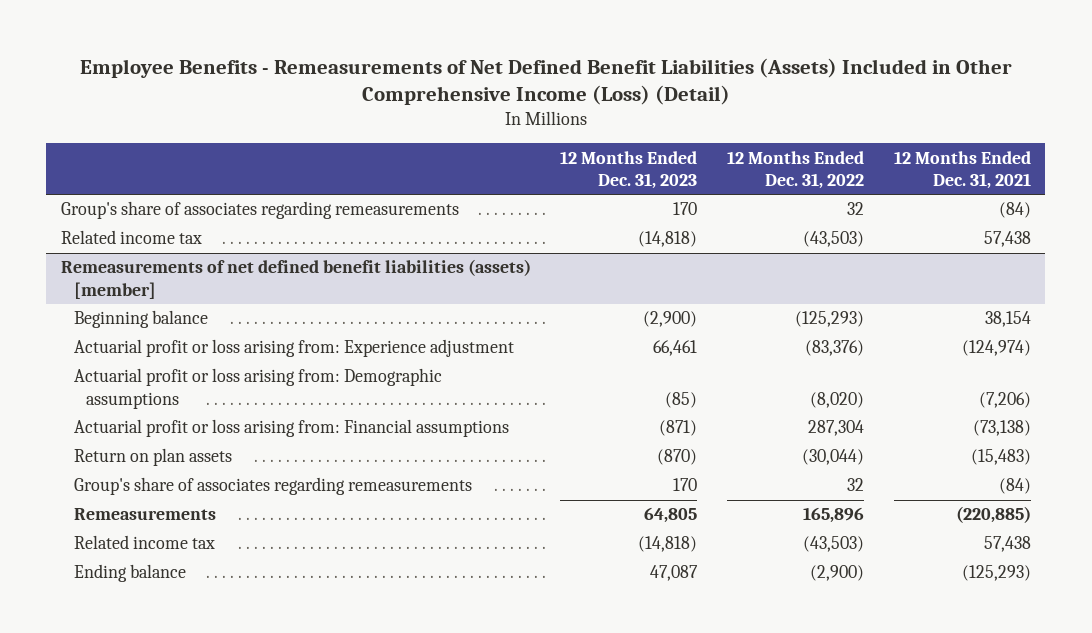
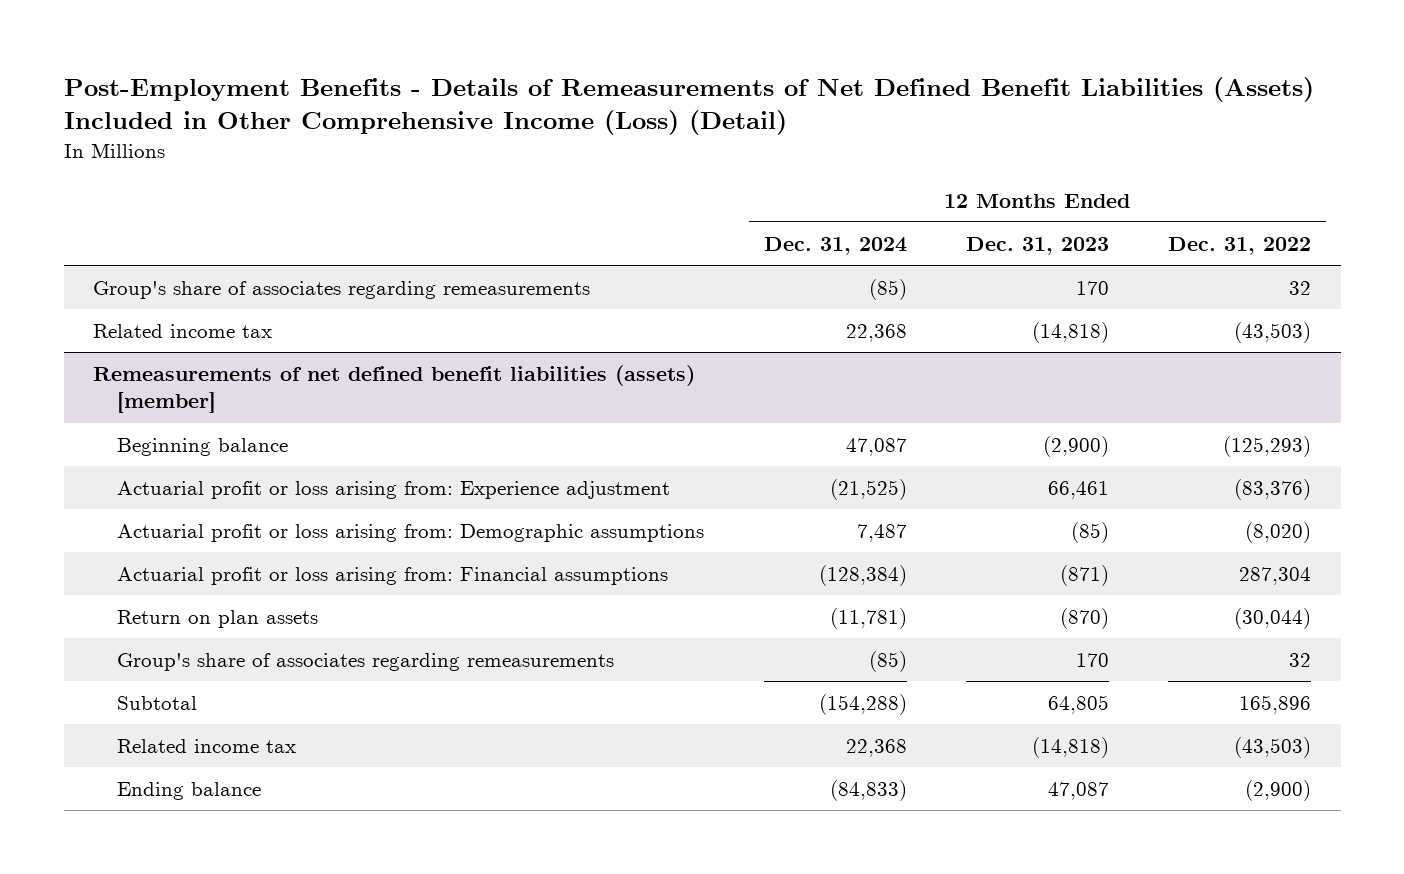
[79,57,1012,106] Employee Benefits - Remeasurements of Net Defined Benefit Liabilities (Assets) Included in Other Comprehensive Income (Loss) (Detail) -> [63,77,1314,136] Post-Employment Benefits - Details of Remeasurements of Net Defined Benefit Liabilities (Assets) Included in Other Comprehensive Income (Loss) (Detail)
[893,150,1031,190] 12 Months Ended Dec. 31, 2021 -> none
none -> [763,236,907,255] Dec. 31, 2024
[73,508,216,521] Remeasurements -> [117,695,198,710] Subtotal

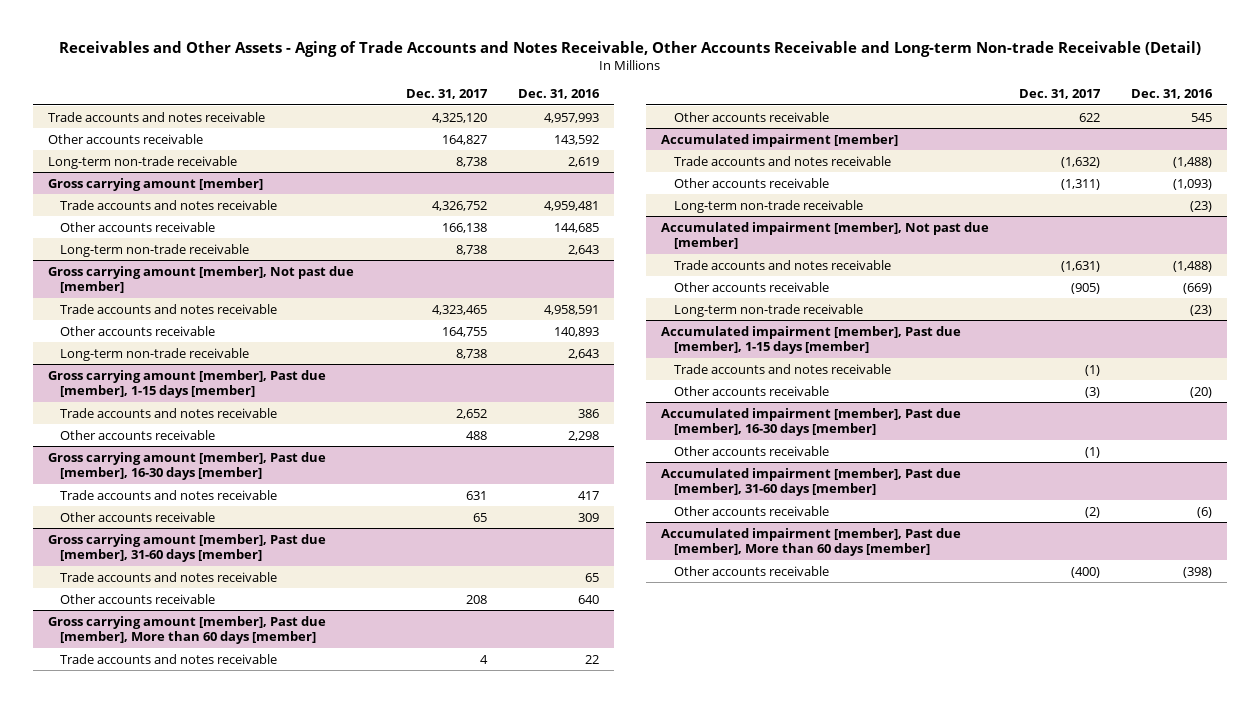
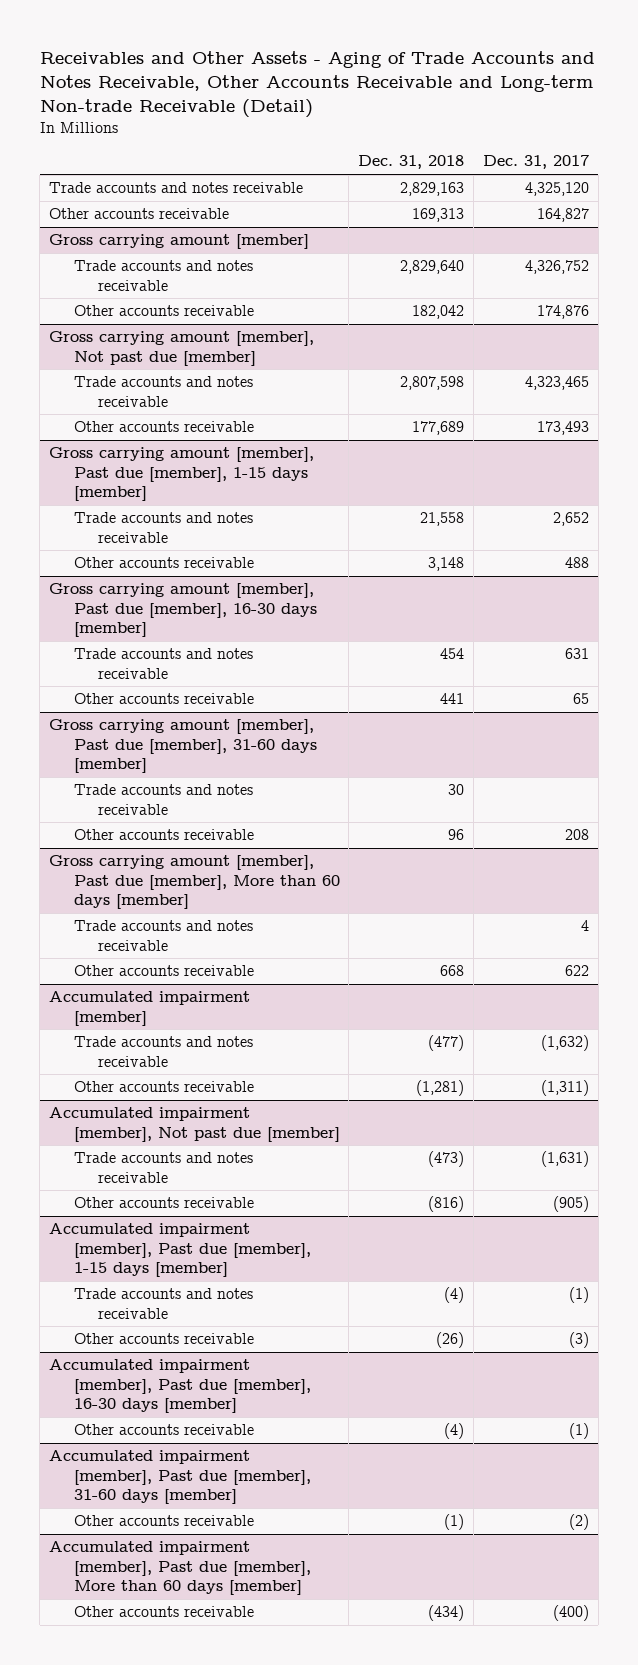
[517,89,600,100] Dec. 31, 2016 -> none
none -> [358,155,465,170] Dec. 31, 2018
[47,155,237,169] Long-term non-trade receivable -> none
[60,243,250,257] Long-term non-trade receivable -> none
[442,222,488,233] 166,138 -> [536,305,589,320] 174,876
[60,347,250,361] Long-term non-trade receivable -> none
[442,326,488,337] 164,755 -> [536,421,589,436] 173,493
[673,199,863,213] Long-term non-trade receivable -> none
[673,303,863,317] Long-term non-trade receivable -> none

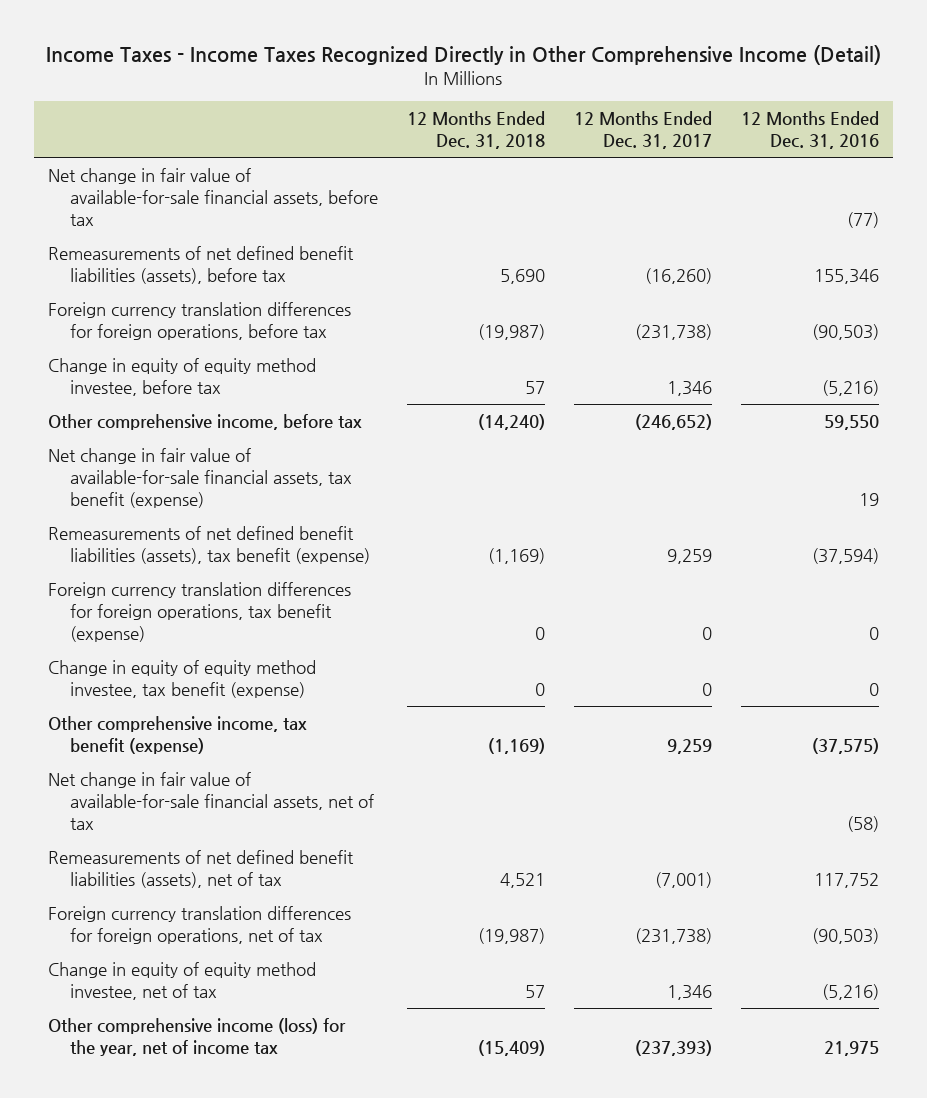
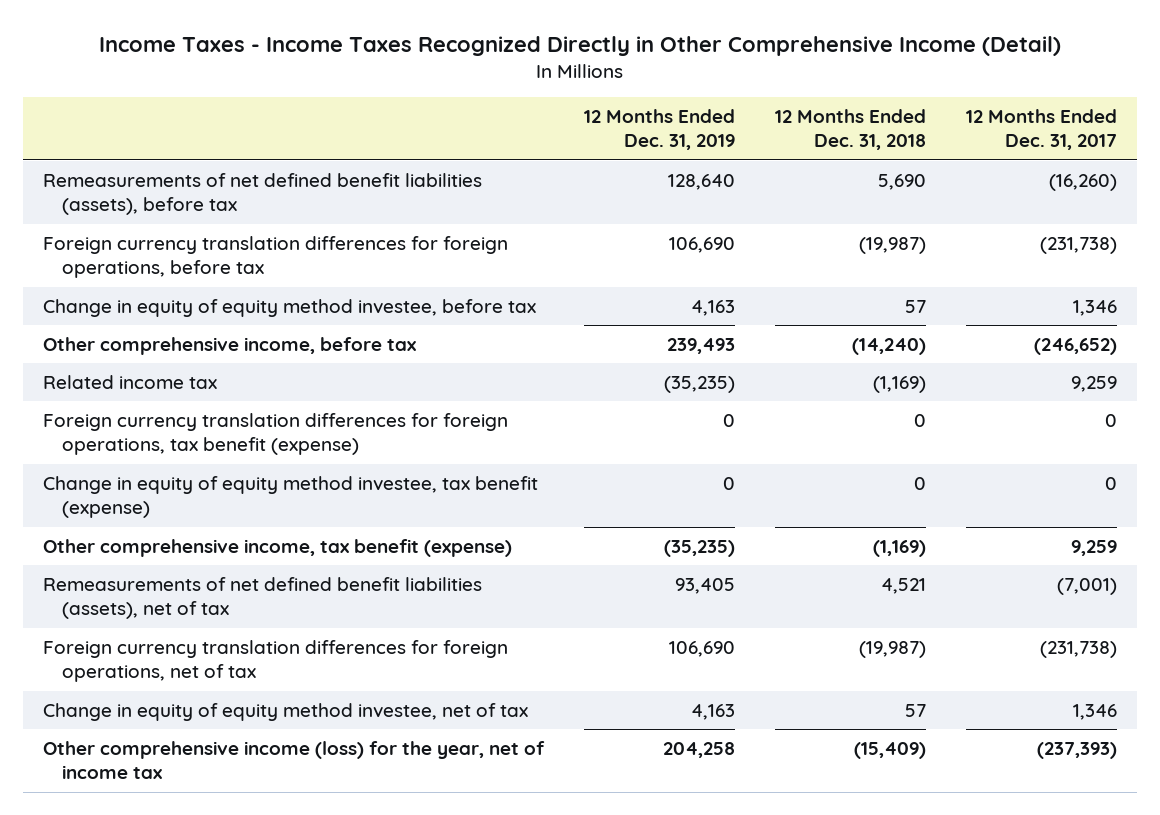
[740,111,879,150] 12 Months Ended Dec. 31, 2016 -> none
none -> [584,108,736,151] 12 Months Ended Dec. 31, 2019
[48,168,379,227] Net change in fair value of available-for-sale financial assets, before tax -> none
[48,448,353,509] Net change in fair value of available-for-sale financial assets, tax benefit (expense) -> none
[48,526,371,565] Remeasurements of net defined benefit liabilities (assets), tax benefit (expense) -> [42,374,217,389] Related income tax
[48,772,375,831] Net change in fair value of available-for-sale financial assets, net of tax -> none

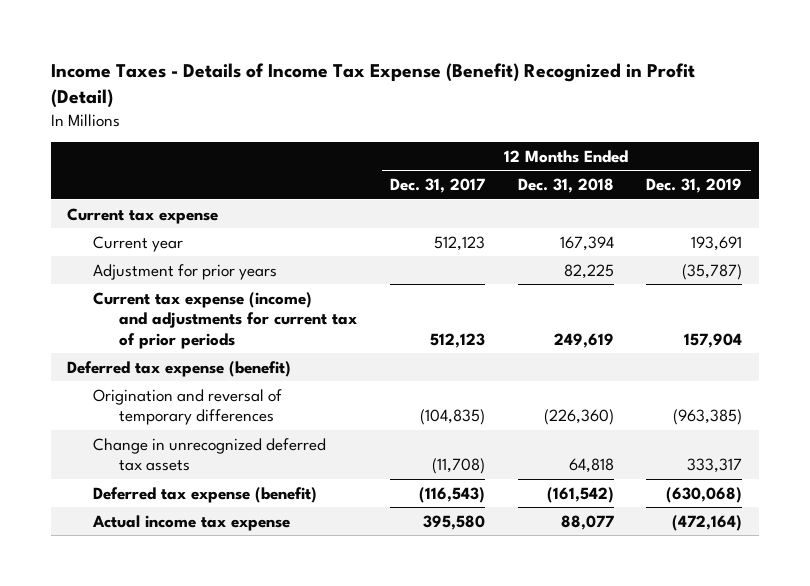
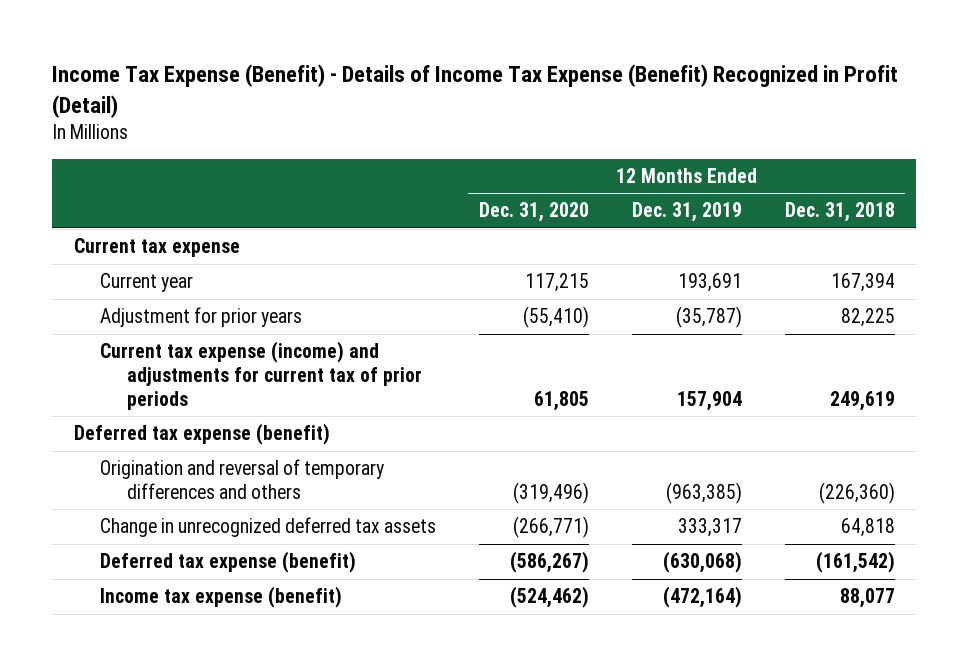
[50,62,695,109] Income Taxes - Details of Income Tax Expense (Benefit) Recognized in Profit (Detail) -> [52,64,899,118] Income Tax Expense (Benefit) - Details of Income Tax Expense (Benefit) Recognized in Profit (Detail)
[389,178,485,194] Dec. 31, 2017 -> none
none -> [478,202,589,223] Dec. 31, 2020
[93,388,283,426] Origination and reversal of temporary differences -> [100,459,385,499] Origination and reversal of temporary differences and others
[92,514,291,531] Actual income tax expense -> [100,586,343,609] Income tax expense (benefit)

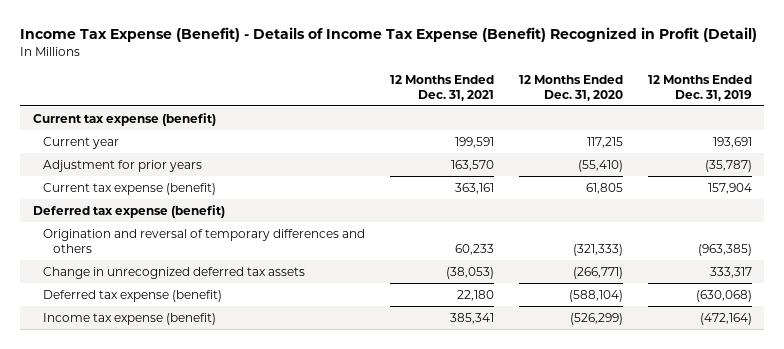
[784,202,895,223] Dec. 31, 2018 -> none
none -> [389,74,494,101] 12 Months Ended Dec. 31, 2021
[73,238,240,258] Current tax expense -> [32,112,216,126] Current tax expense (benefit)
[100,341,422,410] Current tax expense (income) and adjustments for current tax of prior periods -> [42,182,216,195] Current tax expense (benefit)
[512,481,589,504] (319,496) -> [572,243,623,256] (321,333)
[509,551,589,574] (586,267) -> [568,289,623,302] (588,104)
[509,586,589,609] (524,462) -> [569,312,623,325] (526,299)

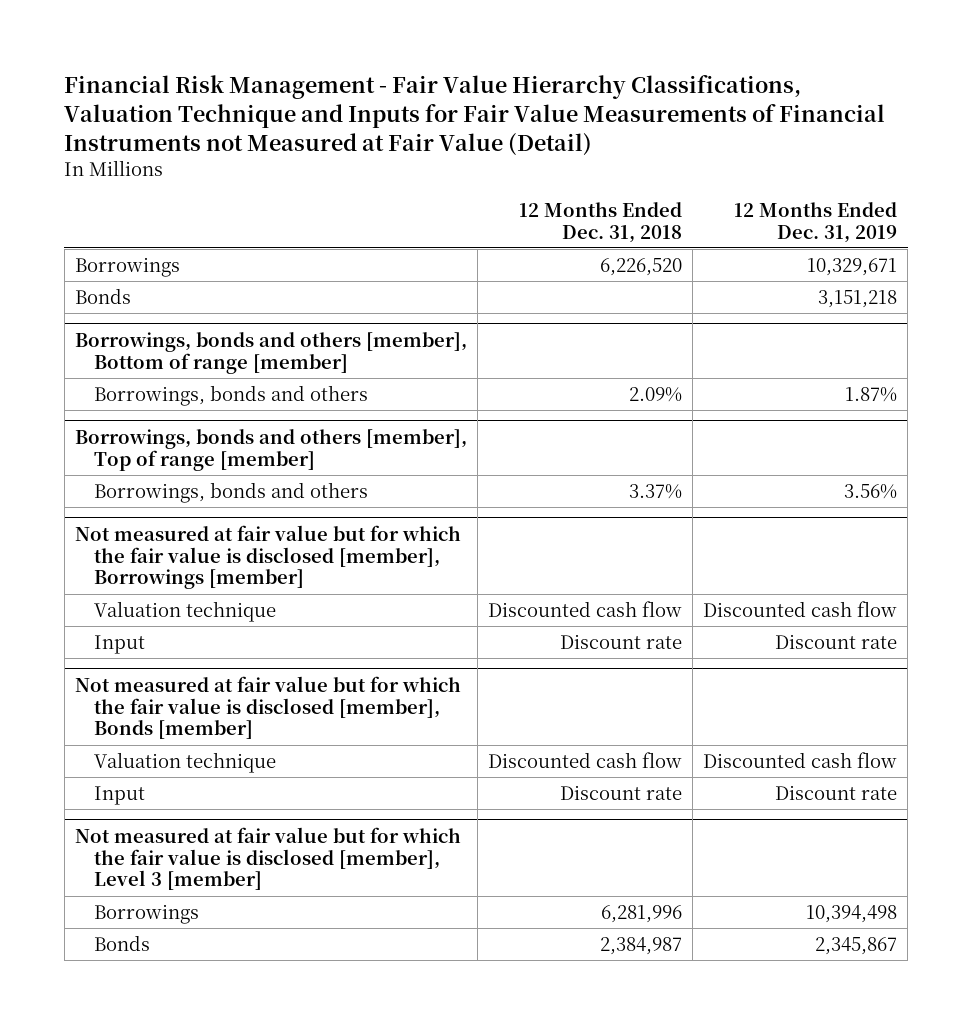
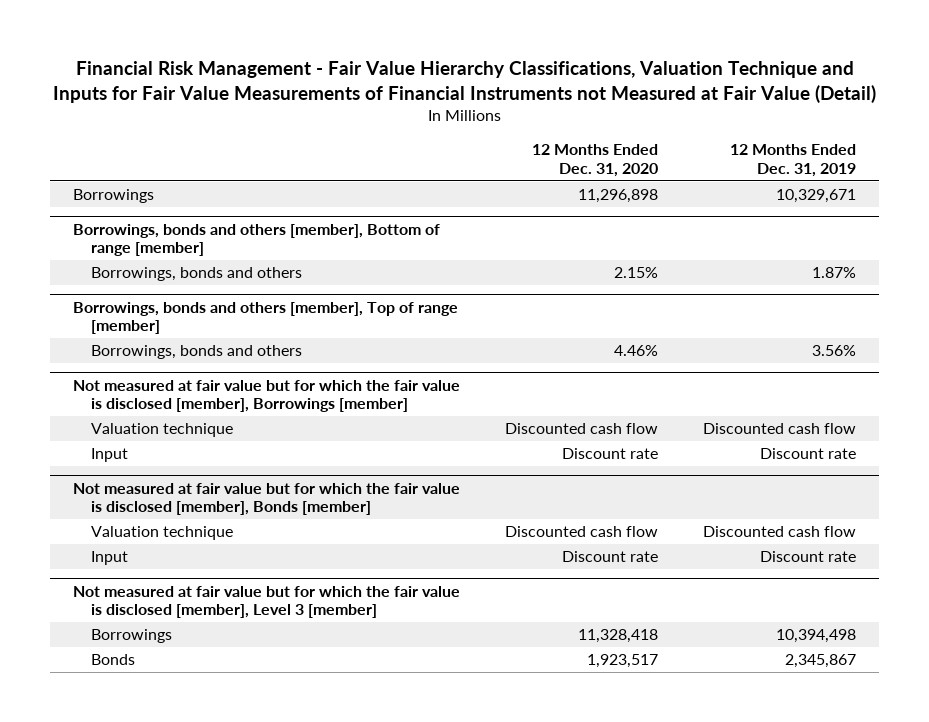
[519,201,683,243] 12 Months Ended Dec. 31, 2018 -> none
none -> [532,144,659,177] 12 Months Ended Dec. 31, 2020
[75,287,132,304] Bonds -> none

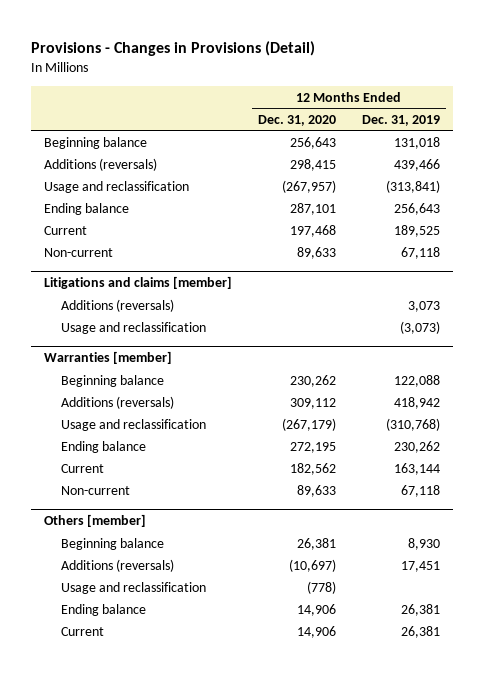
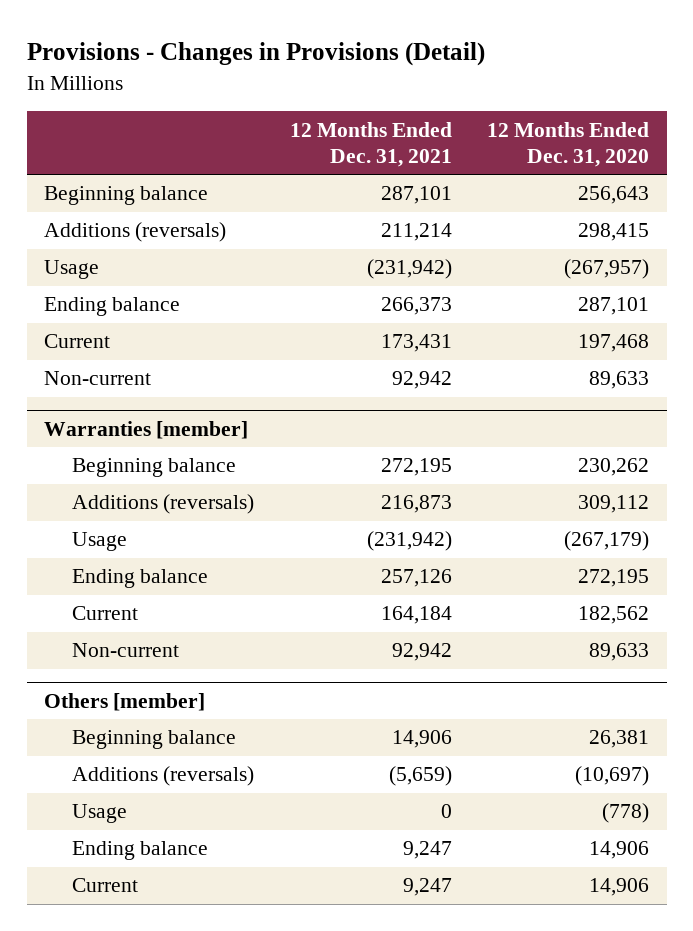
[361,114,440,126] Dec. 31, 2019 -> none
none -> [289,121,452,168] 12 Months Ended Dec. 31, 2021
[44,180,190,193] Usage and reclassification -> [44,260,100,280] Usage
[44,276,233,290] Litigations and claims [member] -> none
[60,298,174,312] Additions (reversals) -> none
[60,321,206,334] Usage and reclassification -> none
[60,418,206,431] Usage and reclassification -> [72,532,128,552] Usage
[60,581,206,594] Usage and reclassification -> [72,804,128,824] Usage

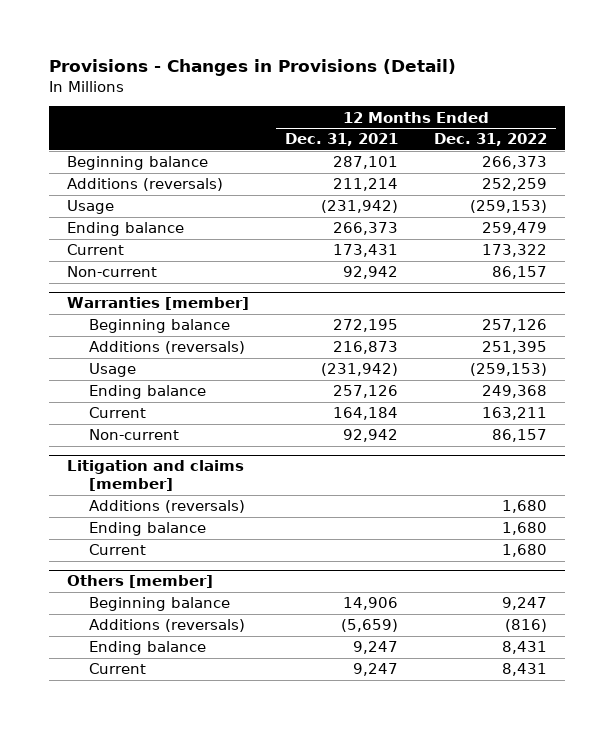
[487,121,650,168] 12 Months Ended Dec. 31, 2020 -> none
none -> [433,133,547,147] Dec. 31, 2022
none -> [67,460,245,492] Litigation and claims [member]
none -> [89,500,246,514] Additions (reversals)
none -> [89,522,207,537] Ending balance
none -> [89,544,147,556] Current
[72,804,128,824] Usage -> none

